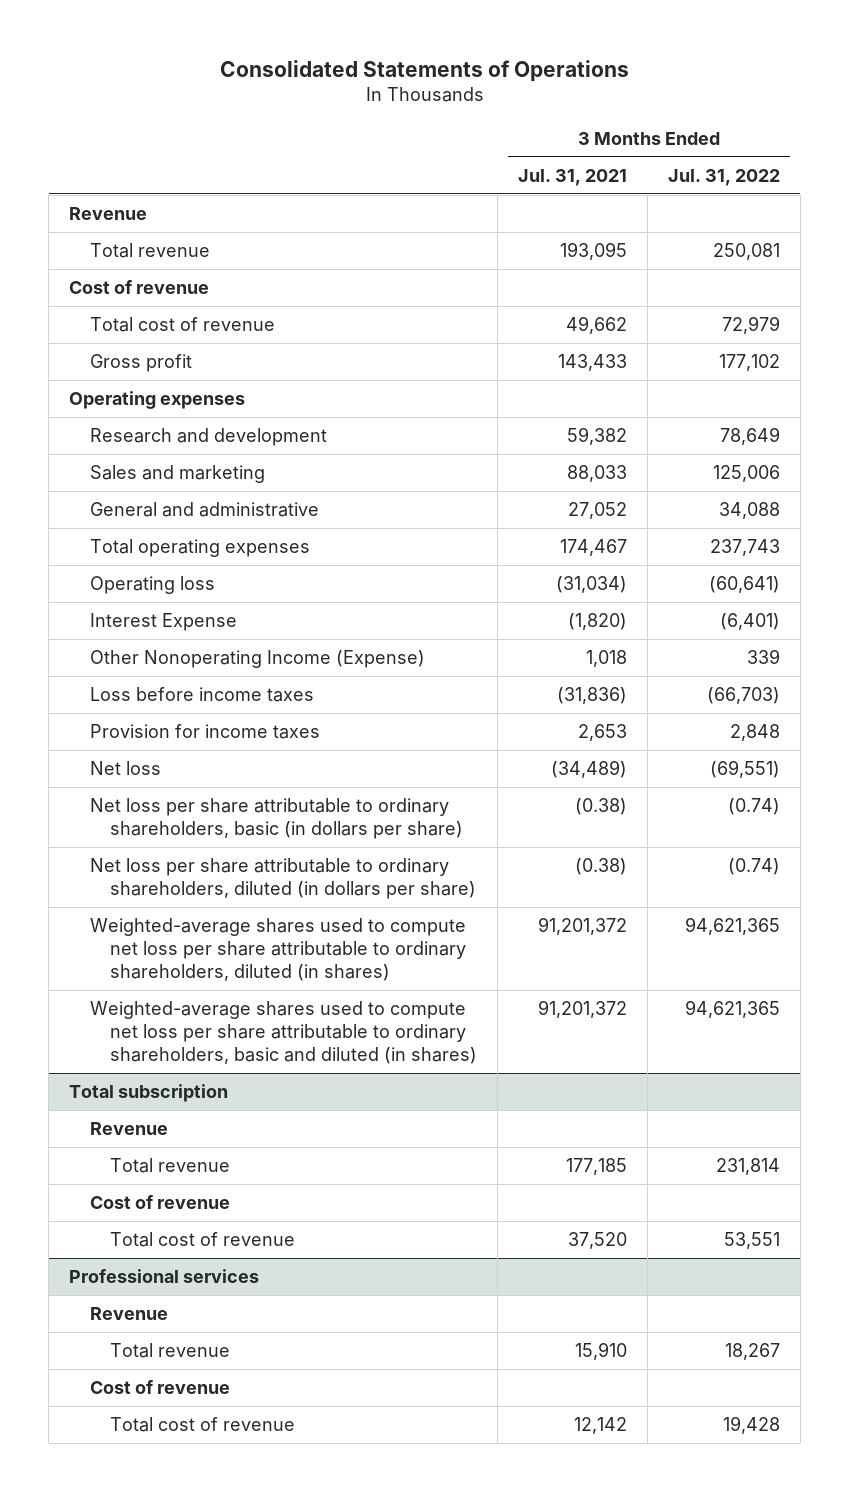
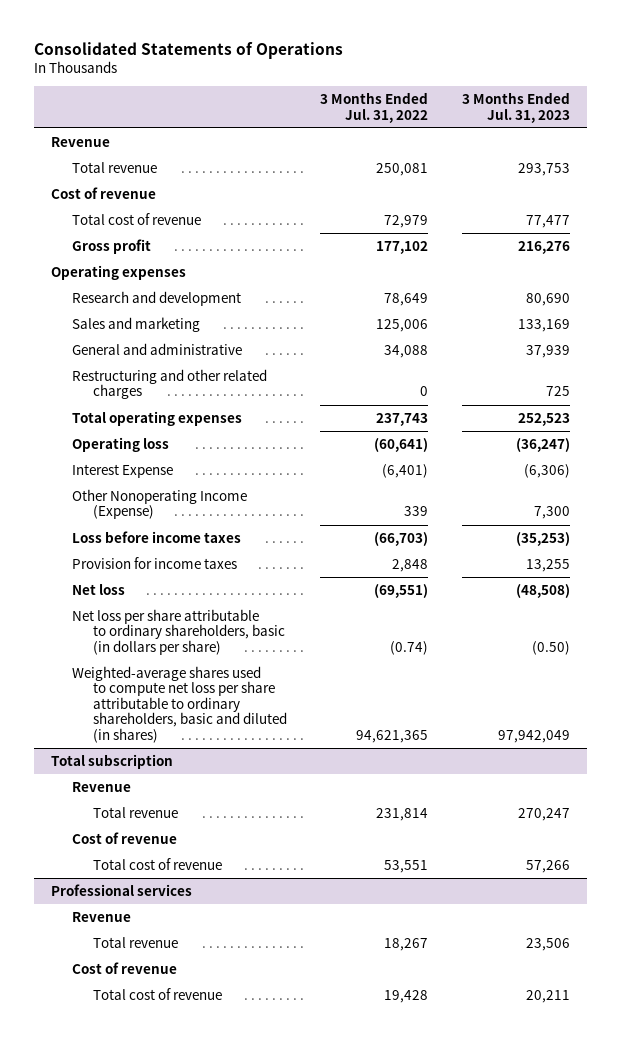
[517,168,627,186] Jul. 31, 2021 -> none
none -> [461,92,570,123] 3 Months Ended Jul. 31, 2023
none -> [71,368,267,400] Restructuring and other related charges
[89,858,477,900] Net loss per share attributable to ordinary shareholders, diluted (in dollars per share) -> none
[89,918,467,982] Weighted-average shares used to compute net loss per share attributable to ordinary shareholders, diluted (in shares) -> none

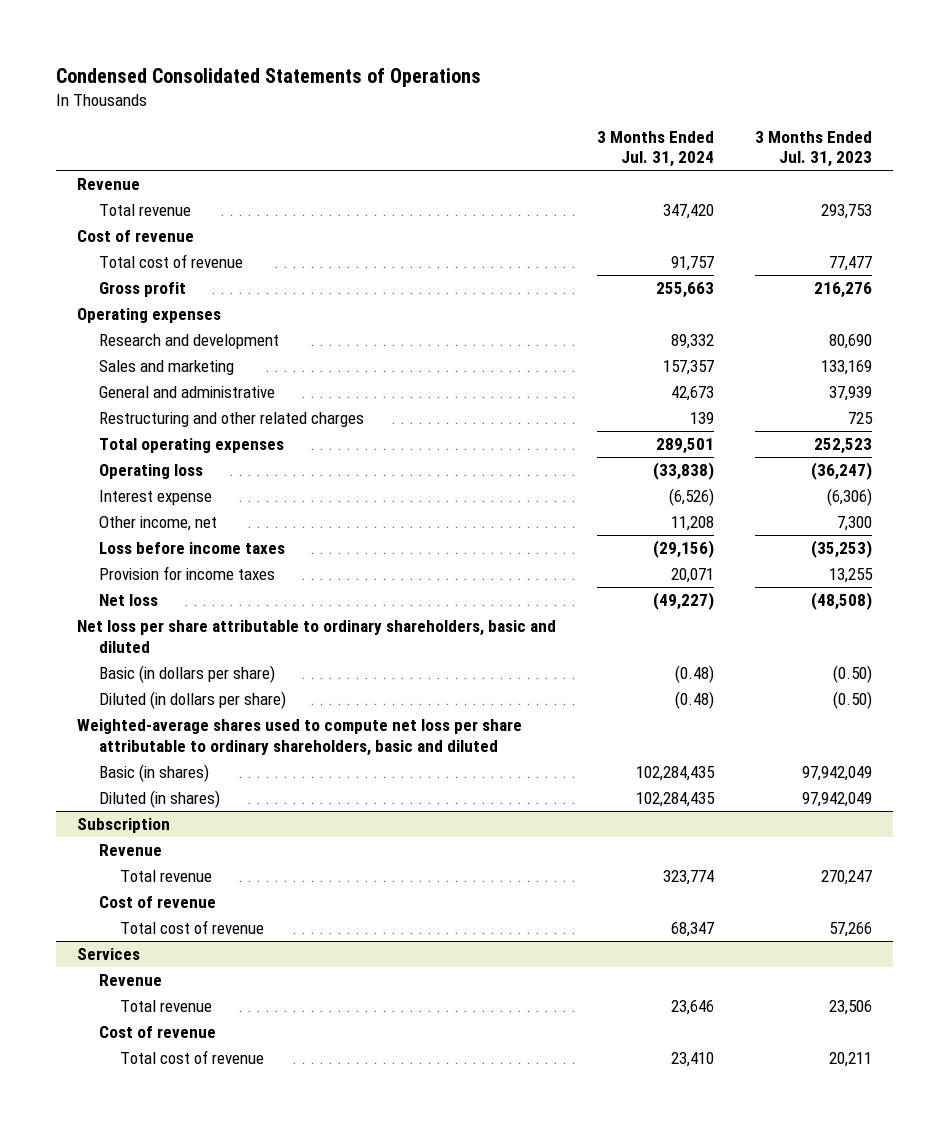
[34,41,344,59] Consolidated Statements of Operations -> [56,68,482,88] Condensed Consolidated Statements of Operations
[320,92,429,123] 3 Months Ended Jul. 31, 2022 -> none
none -> [596,131,714,168] 3 Months Ended Jul. 31, 2024
[71,463,173,478] Interest Expense -> [98,490,212,506] Interest expense
[71,488,247,520] Other Nonoperating Income (Expense) -> [98,516,217,532] Other income, net
none -> [76,620,556,653] Net loss per share attributable to ordinary shareholders, basic and diluted
[71,608,285,655] Net loss per share attributable to ordinary shareholders, basic (in dollars per share) -> [98,665,275,684] Basic (in dollars per share)
none -> [98,691,286,710] Diluted (in dollars per share)
none -> [76,719,522,756] Weighted-average shares used to compute net loss per share attributable to ordinary shareholders, basic and diluted
[71,665,287,743] Weighted-average shares used to compute net loss per share attributable to ordinary shareholders, basic and diluted (in shares) -> [98,764,209,783] Basic (in shares)
none -> [98,790,220,809] Diluted (in shares)
[50,753,173,769] Total subscription -> [76,818,170,834] Subscription
[50,883,192,896] Professional services -> [76,948,140,961] Services

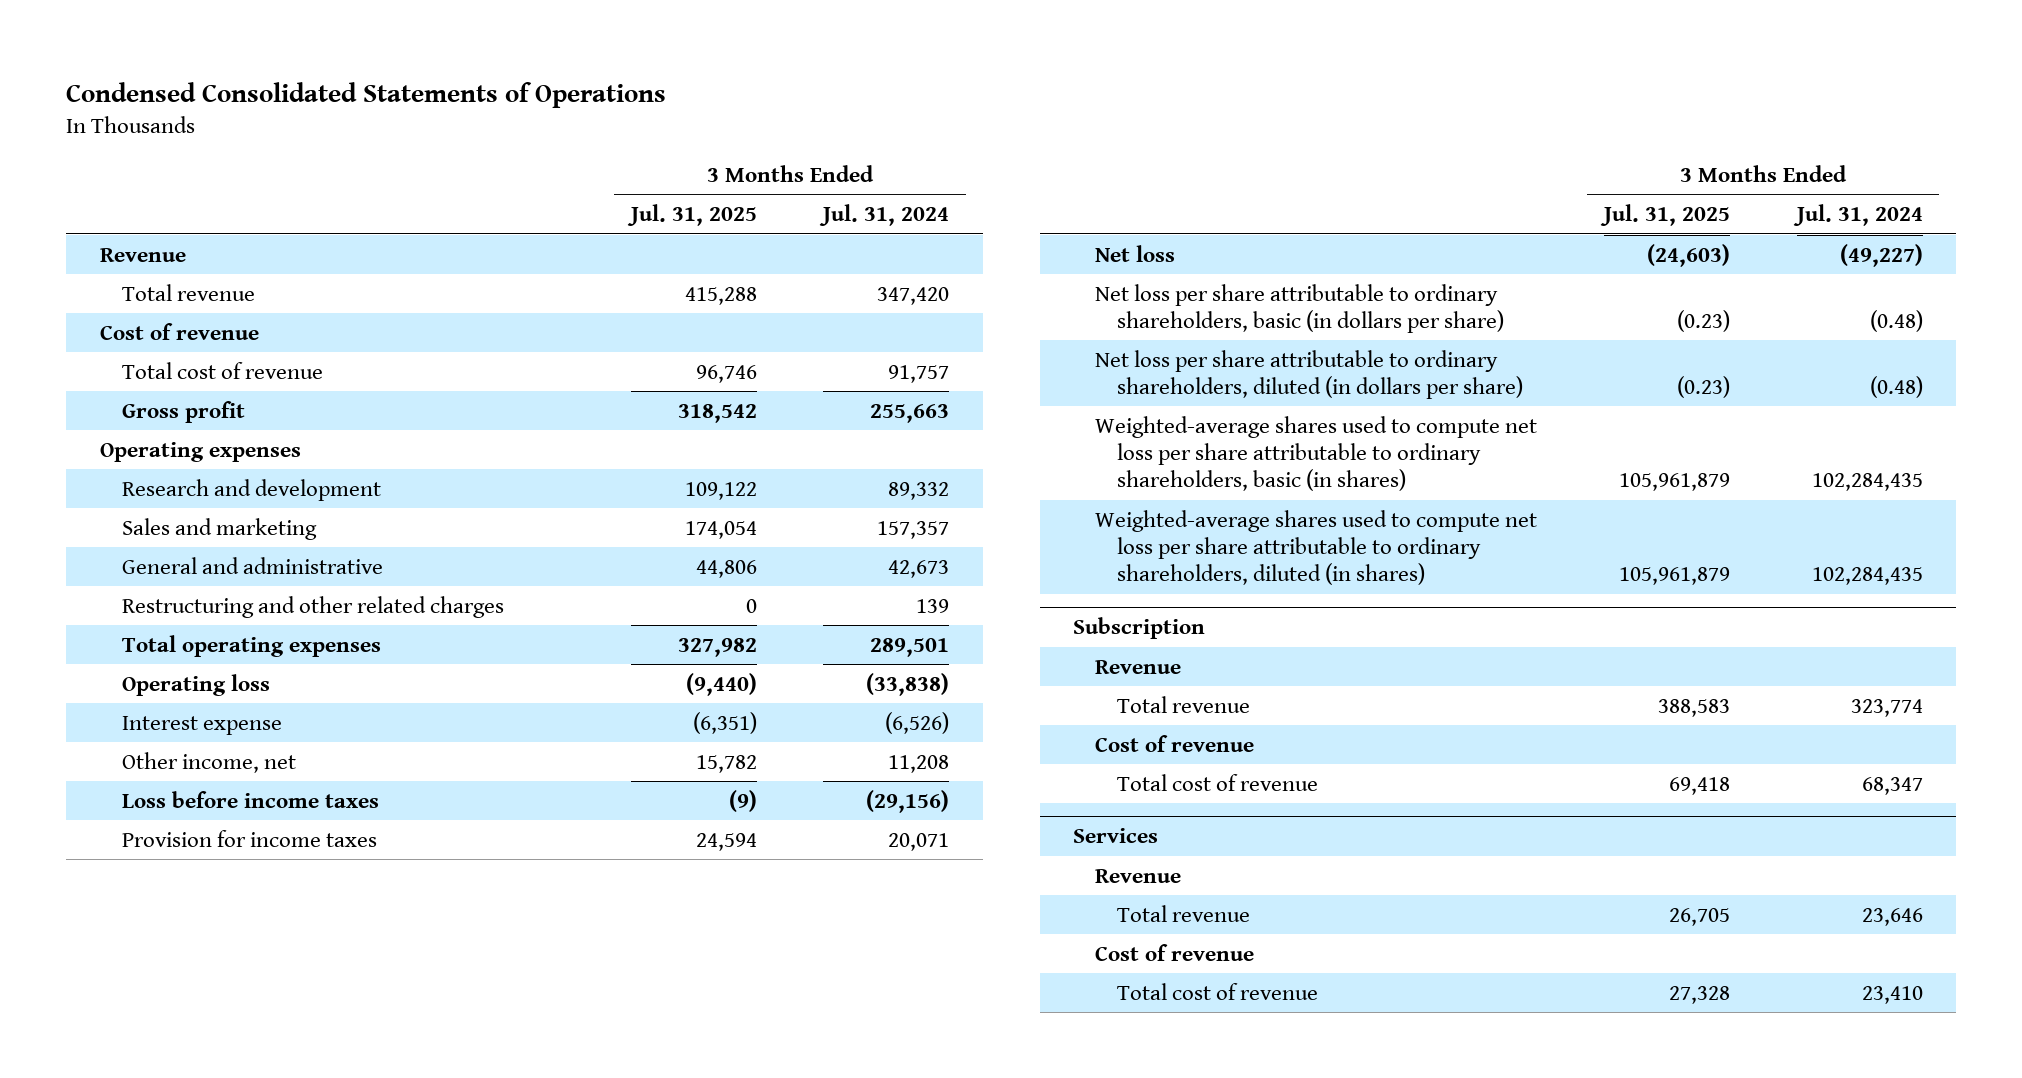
[755,131,873,168] 3 Months Ended Jul. 31, 2023 -> none
none -> [626,204,757,227] Jul. 31, 2025
[76,620,556,653] Net loss per share attributable to ordinary shareholders, basic and diluted -> none
[76,719,522,756] Weighted-average shares used to compute net loss per share attributable to ordinary shareholders, basic and diluted -> none
[98,665,275,684] Basic (in dollars per share) -> [1095,283,1505,333] Net loss per share attributable to ordinary shareholders, basic (in dollars per share)
[98,691,286,710] Diluted (in dollars per share) -> [1095,349,1524,399] Net loss per share attributable to ordinary shareholders, diluted (in dollars per share)
[98,764,209,783] Basic (in shares) -> [1095,415,1538,492] Weighted-average shares used to compute net loss per share attributable to ordinary shareholders, basic (in shares)
[98,790,220,809] Diluted (in shares) -> [1095,509,1538,586] Weighted-average shares used to compute net loss per share attributable to ordinary shareholders, diluted (in shares)

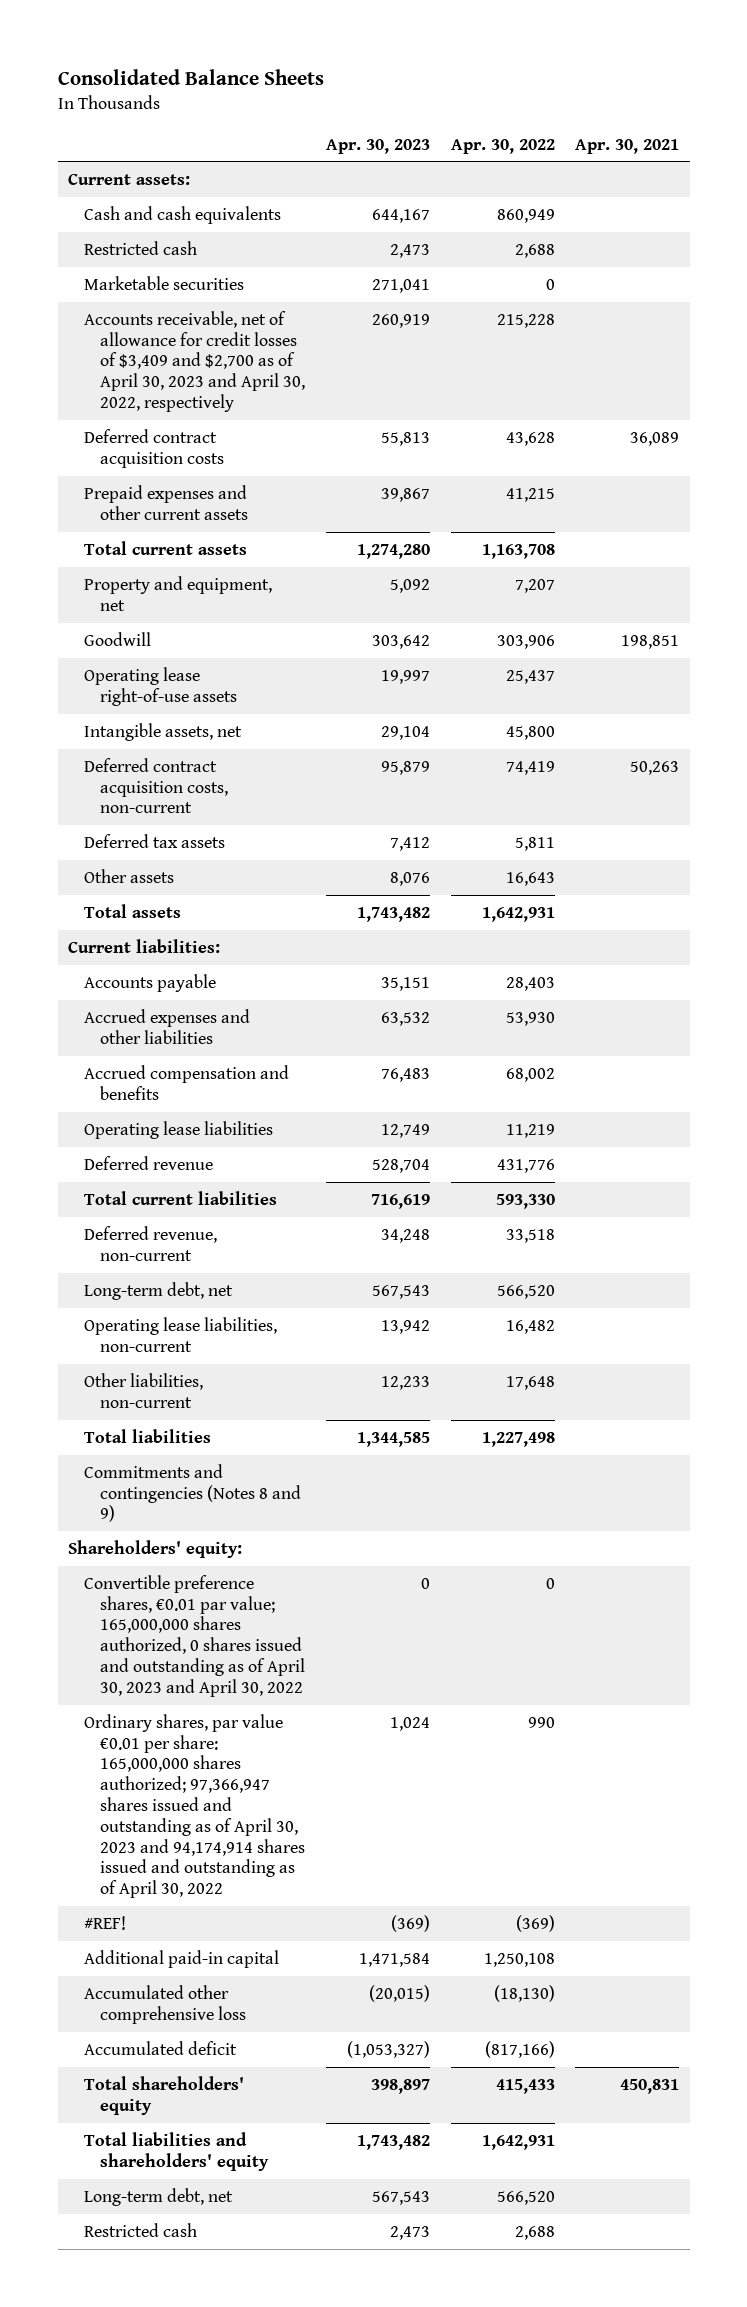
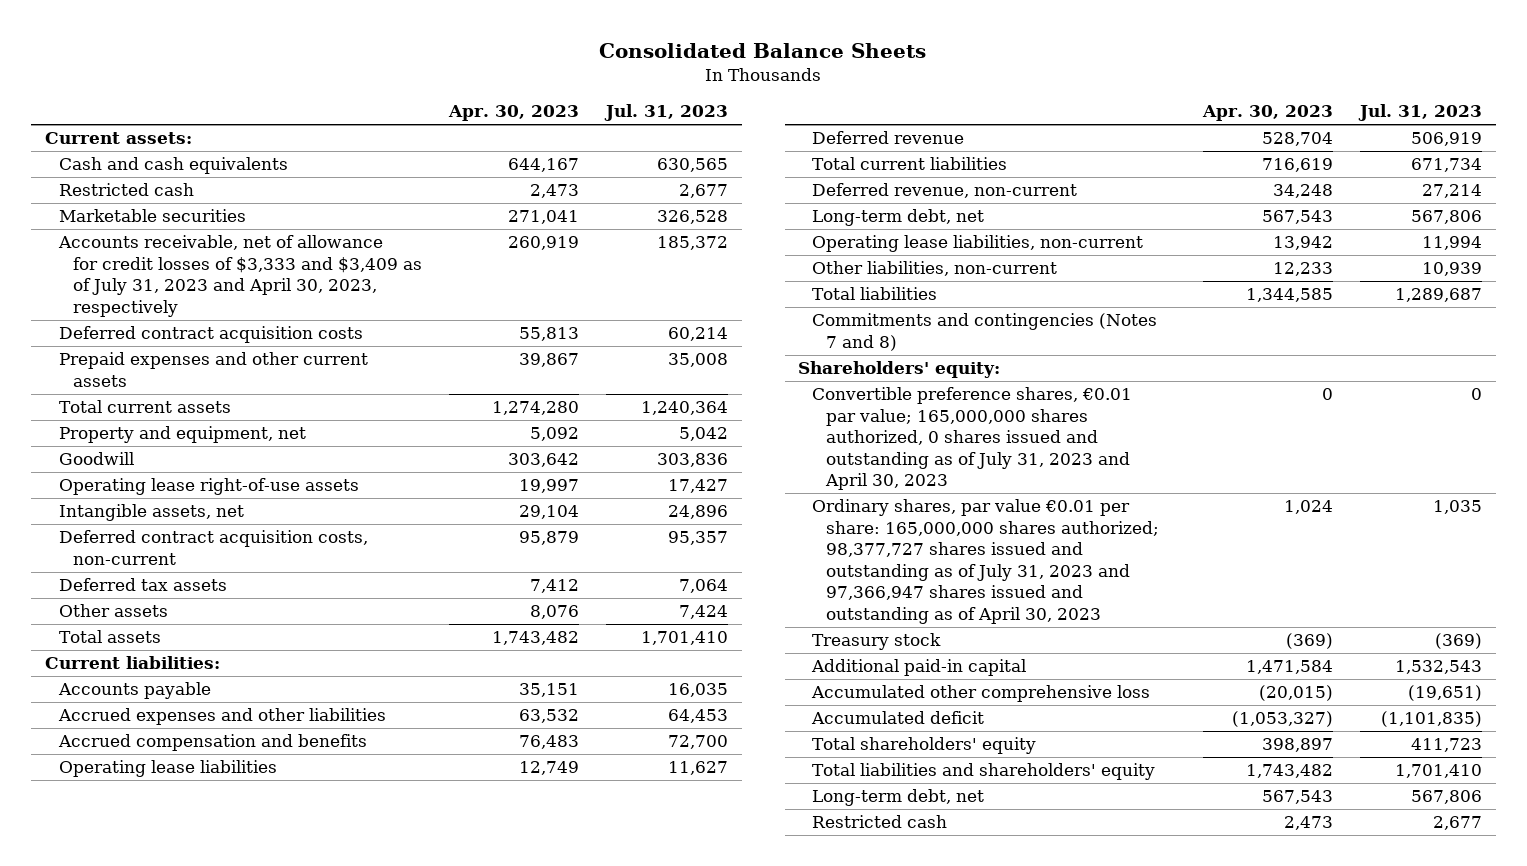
[450,138,555,154] Apr. 30, 2022 -> none
[575,138,680,154] Apr. 30, 2021 -> none
none -> [604,104,729,122] Jul. 31, 2023
[84,310,306,413] Accounts receivable, net of allowance for credit losses of $3,409 and $2,700 as of April 30, 2023 and April 30, 2022, respectively -> [57,235,422,317] Accounts receivable, net of allowance for credit losses of $3,333 and $3,409 as of July 31, 2023 and April 30, 2023, respectively
[84,1463,302,1523] Commitments and contingencies (Notes 8 and 9) -> [812,313,1158,351] Commitments and contingencies (Notes 7 and 8)
[84,1574,306,1697] Convertible preference shares, €0.01 par value; 165,000,000 shares authorized, 0 shares issued and outstanding as of April 30, 2023 and April 30, 2022 -> [812,387,1133,491] Convertible preference shares, €0.01 par value; 165,000,000 shares authorized, 0 shares issued and outstanding as of July 31, 2023 and April 30, 2023
[84,1713,306,1899] Ordinary shares, par value €0.01 per share: 165,000,000 shares authorized; 97,366,947 shares issued and outstanding as of April 30, 2023 and 94,174,914 shares issued and outstanding as of April 30, 2022 -> [812,499,1160,624] Ordinary shares, par value €0.01 per share: 165,000,000 shares authorized; 98,377,727 shares issued and outstanding as of July 31, 2023 and 97,366,947 shares issued and outstanding as of April 30, 2023
[84,1915,127,1930] #REF! -> [812,633,942,651] Treasury stock

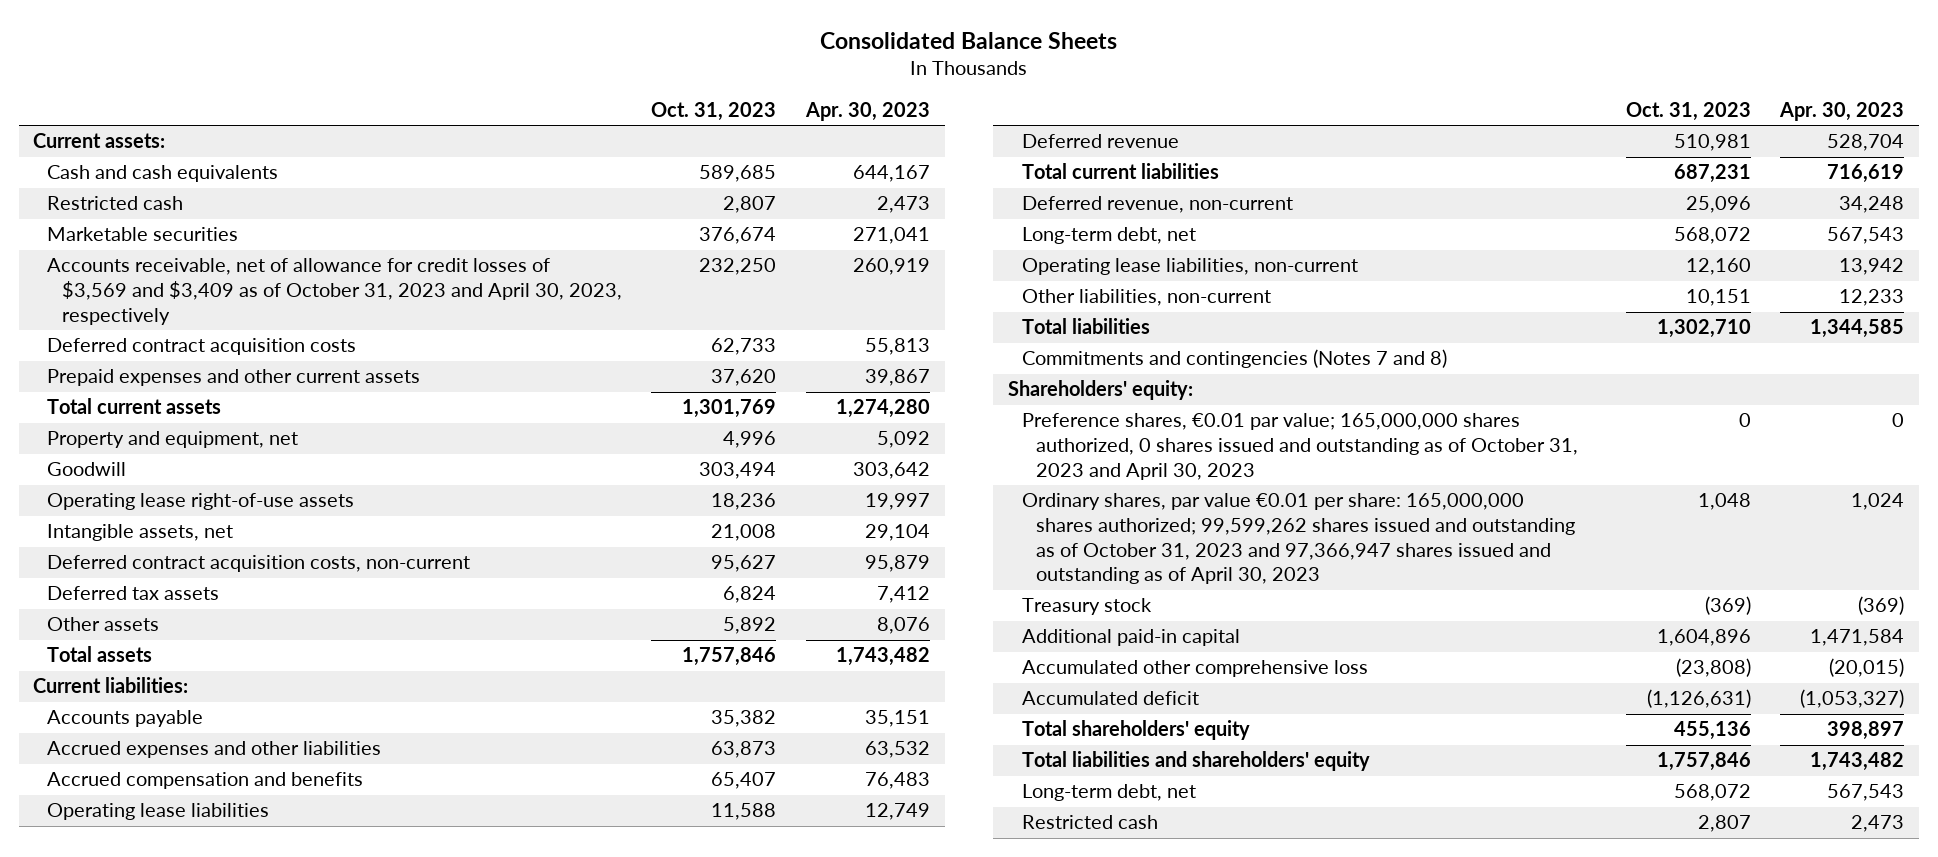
[604,104,729,122] Jul. 31, 2023 -> none
none -> [651,101,777,121] Oct. 31, 2023
[57,235,422,317] Accounts receivable, net of allowance for credit losses of $3,333 and $3,409 as of July 31, 2023 and April 30, 2023, respectively -> [47,258,622,325] Accounts receivable, net of allowance for credit losses of $3,569 and $3,409 as of October 31, 2023 and April 30, 2023, respectively
[812,387,1133,491] Convertible preference shares, €0.01 par value; 165,000,000 shares authorized, 0 shares issued and outstanding as of July 31, 2023 and April 30, 2023 -> [1022,413,1579,480] Preference shares, €0.01 par value; 165,000,000 shares authorized, 0 shares issued and outstanding as of October 31, 2023 and April 30, 2023
[812,499,1160,624] Ordinary shares, par value €0.01 per share: 165,000,000 shares authorized; 98,377,727 shares issued and outstanding as of July 31, 2023 and 97,366,947 shares issued and outstanding as of April 30, 2023 -> [1022,493,1576,585] Ordinary shares, par value €0.01 per share: 165,000,000 shares authorized; 99,599,262 shares issued and outstanding as of October 31, 2023 and 97,366,947 shares issued and outstanding as of April 30, 2023

